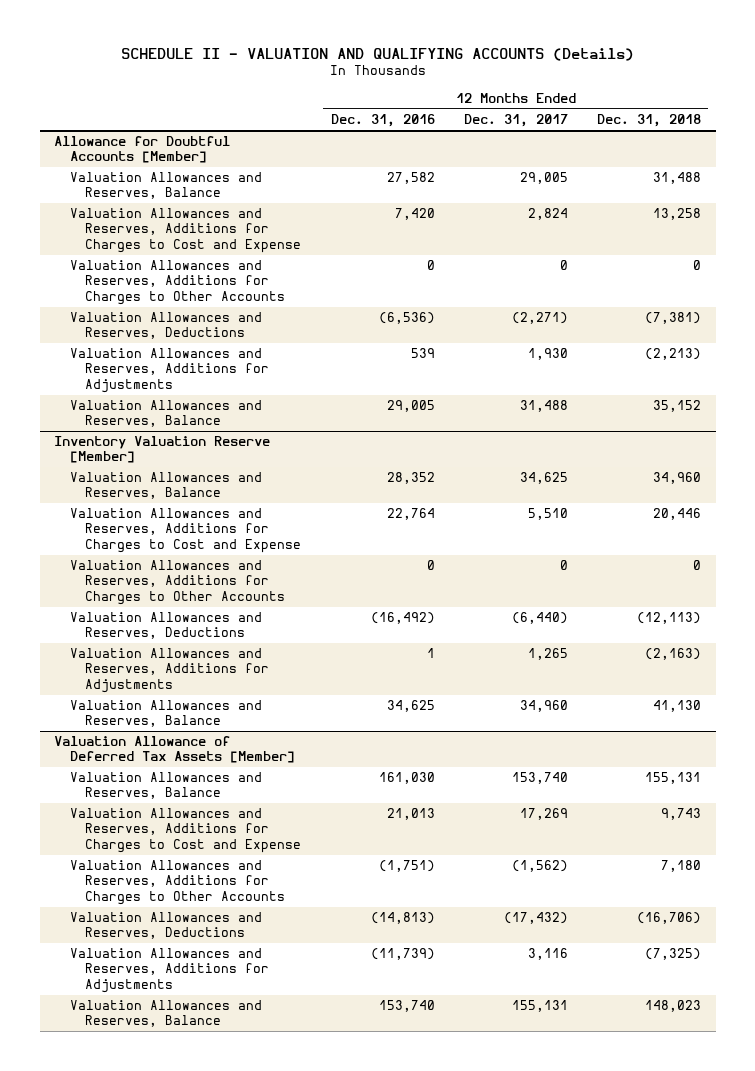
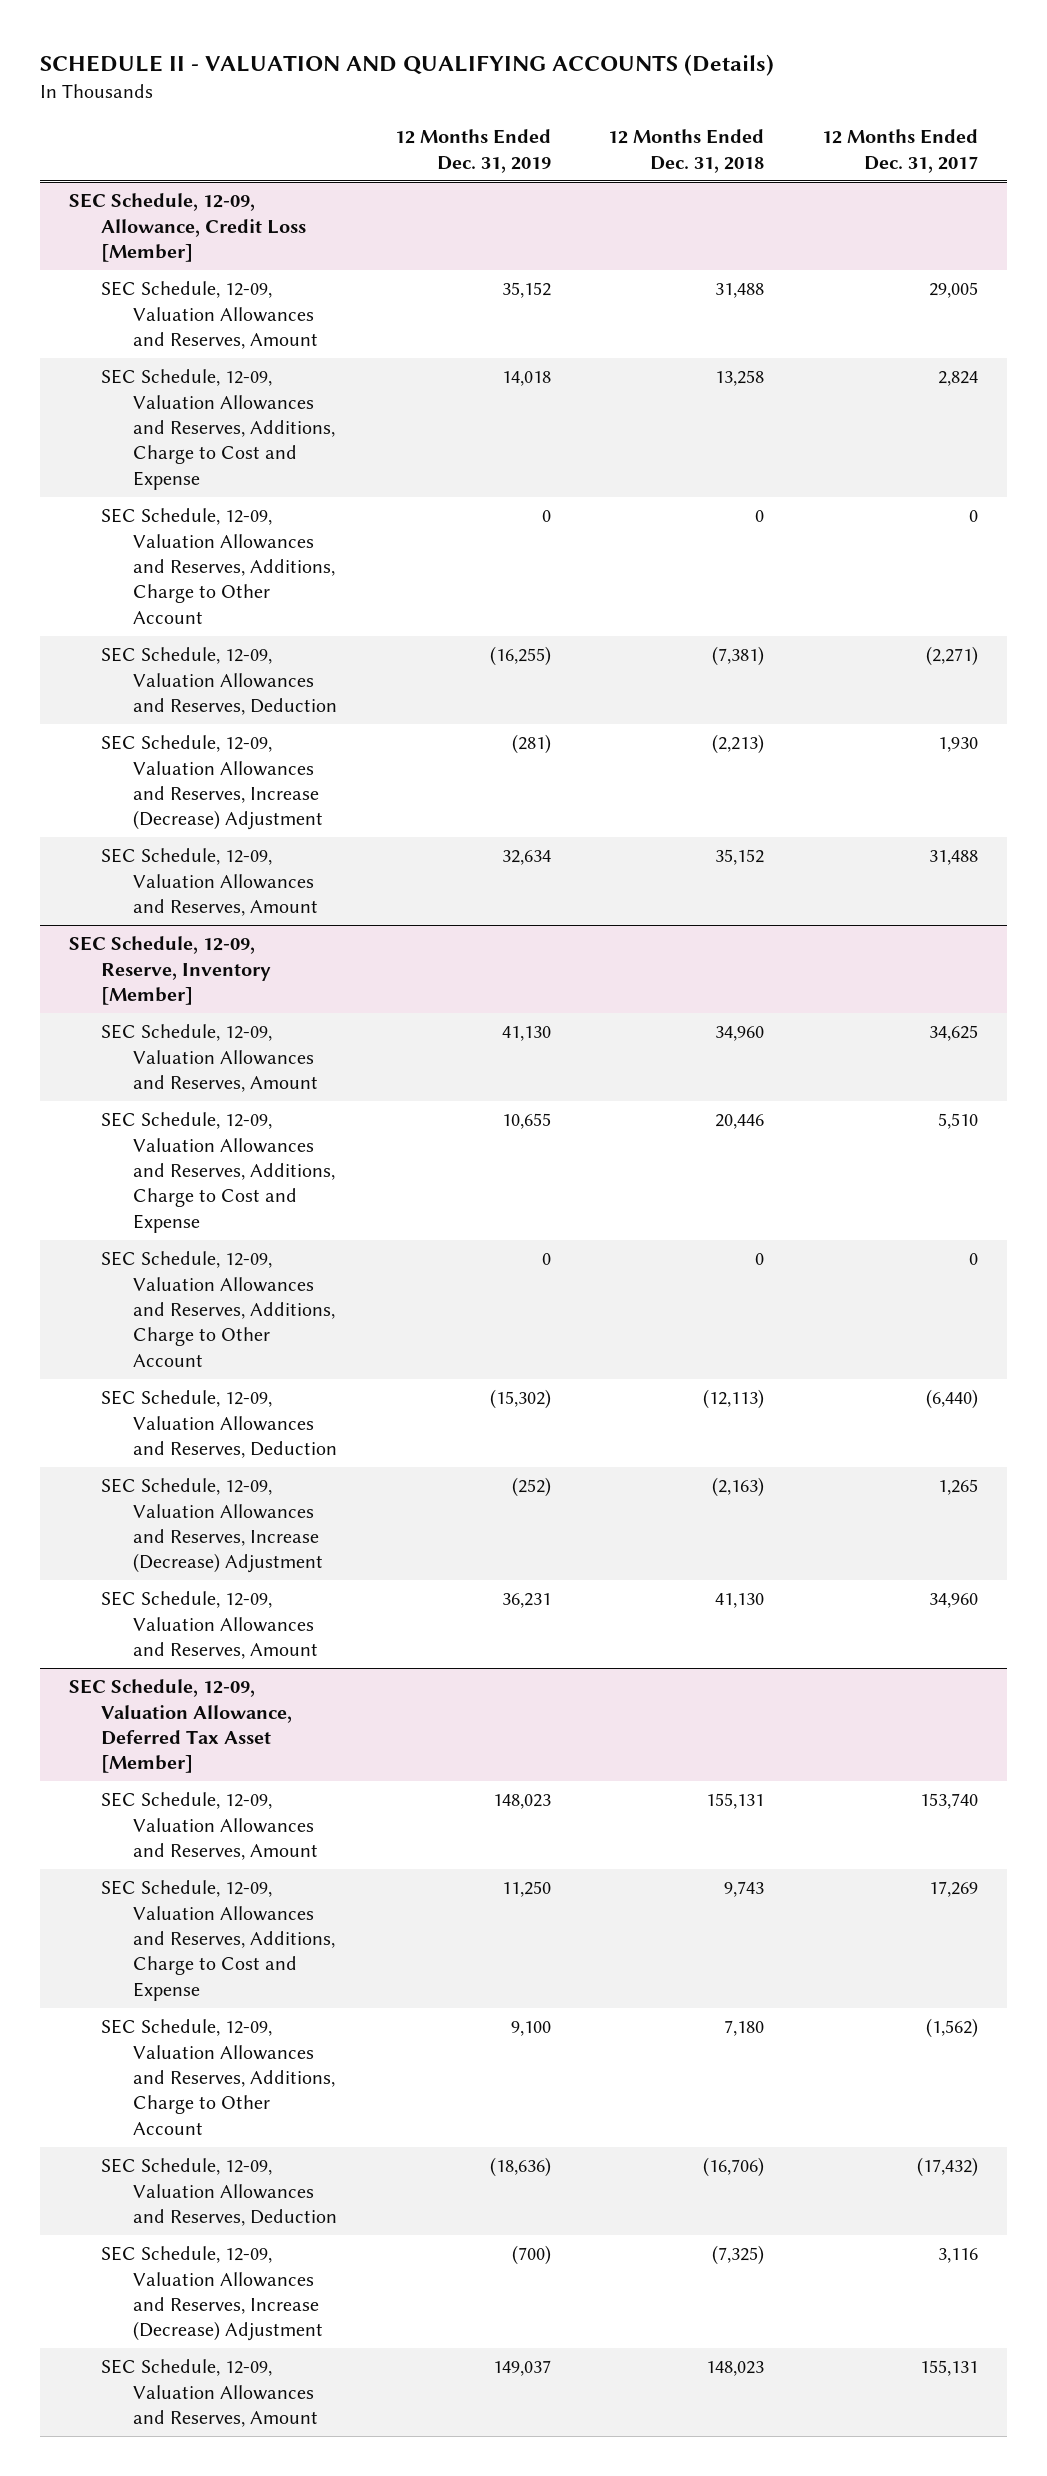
[330,114,435,128] Dec. 31, 2016 -> none
none -> [394,129,551,173] 12 Months Ended Dec. 31, 2019
[54,136,231,164] Allowance for Doubtful Accounts [Member] -> none
none -> [69,193,307,262] SEC Schedule, 12-09, Allowance, Credit Loss [Member]
[69,172,262,200] Valuation Allowances and Reserves, Balance -> [101,281,318,349] SEC Schedule, 12-09, Valuation Allowances and Reserves, Amount
[69,208,302,253] Valuation Allowances and Reserves, Additions for Charges to Cost and Expense -> [101,369,335,490] SEC Schedule, 12-09, Valuation Allowances and Reserves, Additions, Charge to Cost and Expense
[69,260,286,305] Valuation Allowances and Reserves, Additions for Charges to Other Accounts -> [101,508,335,624] SEC Schedule, 12-09, Valuation Allowances and Reserves, Additions, Charge to Other Account
[69,312,262,340] Valuation Allowances and Reserves, Deductions -> [101,647,337,715] SEC Schedule, 12-09, Valuation Allowances and Reserves, Deduction
[69,348,270,393] Valuation Allowances and Reserves, Additions for Adjustments -> [101,735,323,831] SEC Schedule, 12-09, Valuation Allowances and Reserves, Increase (Decrease) Adjustment
[69,400,262,428] Valuation Allowances and Reserves, Balance -> [101,848,318,916] SEC Schedule, 12-09, Valuation Allowances and Reserves, Amount
[54,436,271,464] Inventory Valuation Reserve [Member] -> [69,936,272,1005] SEC Schedule, 12-09, Reserve, Inventory [Member]
[69,472,262,500] Valuation Allowances and Reserves, Balance -> [101,1024,318,1092] SEC Schedule, 12-09, Valuation Allowances and Reserves, Amount
[69,508,302,553] Valuation Allowances and Reserves, Additions for Charges to Cost and Expense -> [101,1112,335,1233] SEC Schedule, 12-09, Valuation Allowances and Reserves, Additions, Charge to Cost and Expense
[69,560,286,605] Valuation Allowances and Reserves, Additions for Charges to Other Accounts -> [101,1251,335,1367] SEC Schedule, 12-09, Valuation Allowances and Reserves, Additions, Charge to Other Account
[69,612,262,640] Valuation Allowances and Reserves, Deductions -> [101,1390,337,1458] SEC Schedule, 12-09, Valuation Allowances and Reserves, Deduction
[69,648,270,693] Valuation Allowances and Reserves, Additions for Adjustments -> [101,1478,323,1574] SEC Schedule, 12-09, Valuation Allowances and Reserves, Increase (Decrease) Adjustment
[69,700,262,728] Valuation Allowances and Reserves, Balance -> [101,1591,318,1659] SEC Schedule, 12-09, Valuation Allowances and Reserves, Amount
[54,736,295,764] Valuation Allowance of Deferred Tax Assets [Member] -> [69,1679,293,1774] SEC Schedule, 12-09, Valuation Allowance, Deferred Tax Asset [Member]
[69,772,262,800] Valuation Allowances and Reserves, Balance -> [101,1792,318,1860] SEC Schedule, 12-09, Valuation Allowances and Reserves, Amount
[69,808,302,853] Valuation Allowances and Reserves, Additions for Charges to Cost and Expense -> [101,1880,335,2001] SEC Schedule, 12-09, Valuation Allowances and Reserves, Additions, Charge to Cost and Expense
[69,860,286,905] Valuation Allowances and Reserves, Additions for Charges to Other Accounts -> [101,2019,335,2135] SEC Schedule, 12-09, Valuation Allowances and Reserves, Additions, Charge to Other Account
[69,912,262,940] Valuation Allowances and Reserves, Deductions -> [101,2158,337,2226] SEC Schedule, 12-09, Valuation Allowances and Reserves, Deduction
[69,948,270,993] Valuation Allowances and Reserves, Additions for Adjustments -> [101,2246,323,2342] SEC Schedule, 12-09, Valuation Allowances and Reserves, Increase (Decrease) Adjustment
[69,1000,262,1028] Valuation Allowances and Reserves, Balance -> [101,2359,318,2427] SEC Schedule, 12-09, Valuation Allowances and Reserves, Amount

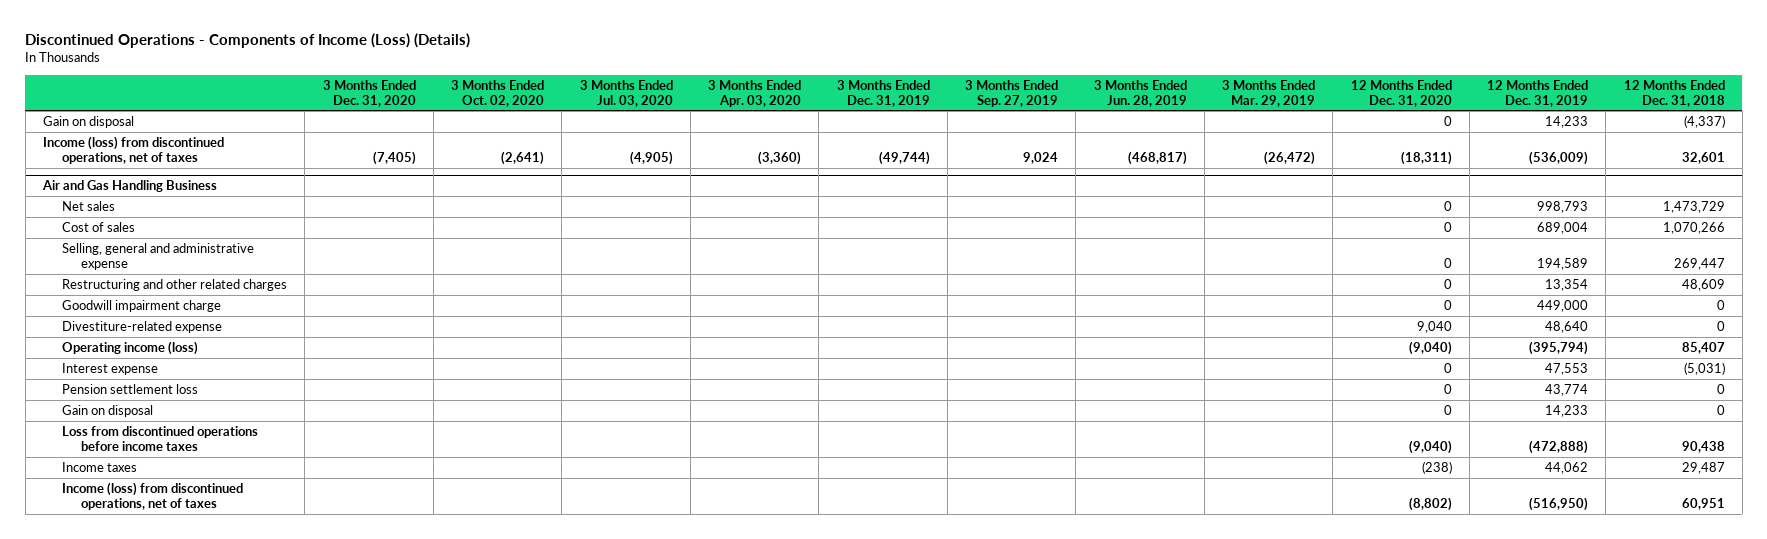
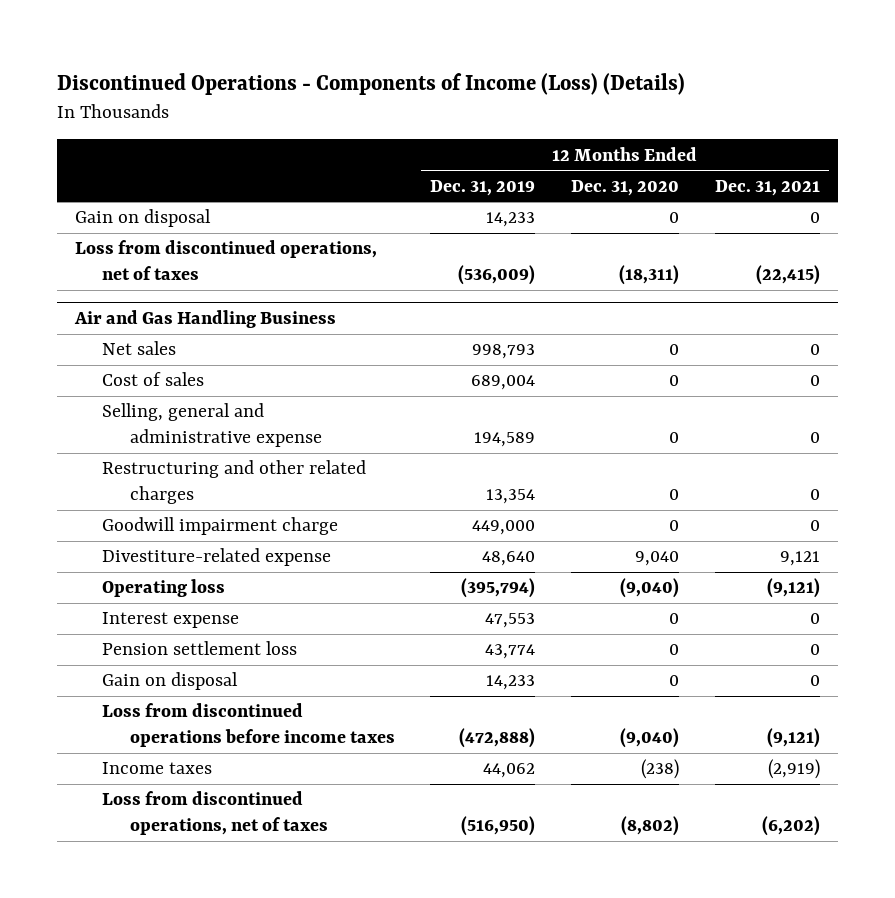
[322,79,416,107] 3 Months Ended Dec. 31, 2020 -> none
[451,79,545,107] 3 Months Ended Oct. 02, 2020 -> none
[579,79,673,107] 3 Months Ended Jul. 03, 2020 -> none
[708,79,802,107] 3 Months Ended Apr. 03, 2020 -> none
[836,79,930,107] 3 Months Ended Dec. 31, 2019 -> none
[965,79,1059,107] 3 Months Ended Sep. 27, 2019 -> none
[1093,79,1187,107] 3 Months Ended Jun. 28, 2019 -> none
[1222,79,1316,107] 3 Months Ended Mar. 29, 2019 -> none
[1623,79,1725,107] 12 Months Ended Dec. 31, 2018 -> none
none -> [714,179,820,196] Dec. 31, 2021
[42,135,224,164] Income (loss) from discontinued operations, net of taxes -> [75,240,378,281] Loss from discontinued operations, net of taxes
[62,340,199,355] Operating income (loss) -> [102,579,226,598] Operating loss
[62,481,244,510] Income (loss) from discontinued operations, net of taxes -> [102,791,328,836] Loss from discontinued operations, net of taxes

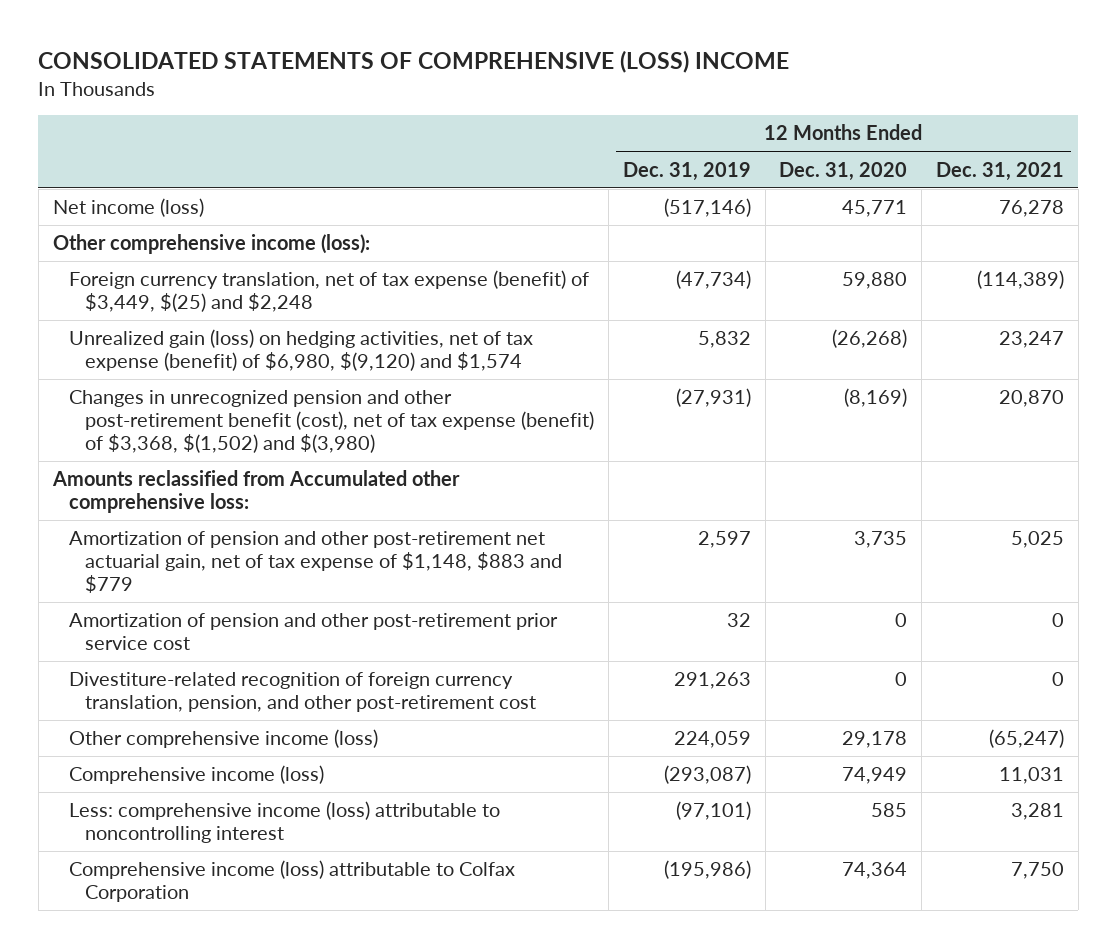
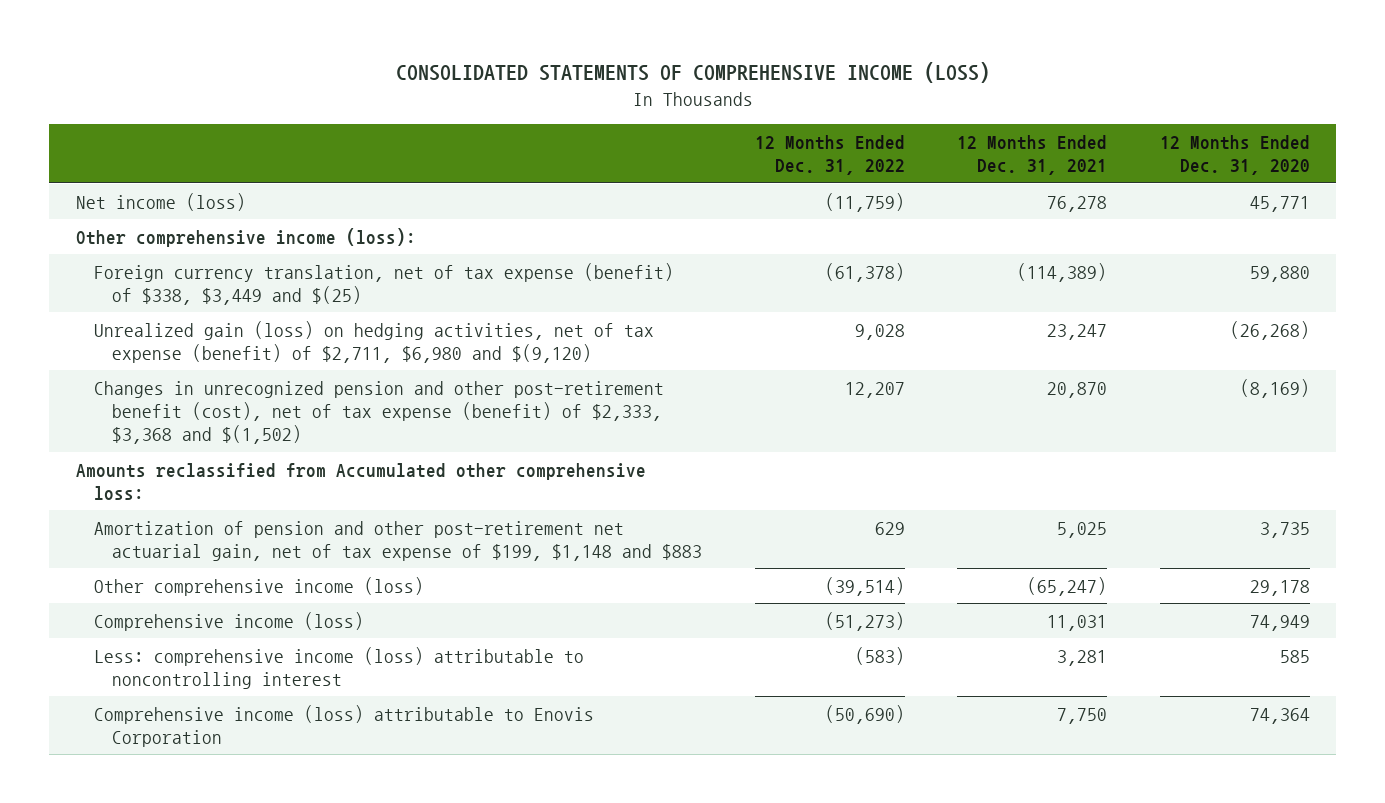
[38,49,790,73] CONSOLIDATED STATEMENTS OF COMPREHENSIVE (LOSS) INCOME -> [395,62,990,84] CONSOLIDATED STATEMENTS OF COMPREHENSIVE INCOME (LOSS)
[622,161,751,181] Dec. 31, 2019 -> none
none -> [754,134,905,176] 12 Months Ended Dec. 31, 2022
[68,270,589,313] Foreign currency translation, net of tax expense (benefit) of $3,449, $(25) and $2,248 -> [93,262,674,305] Foreign currency translation, net of tax expense (benefit) of $338, $3,449 and $(25)
[68,329,533,372] Unrealized gain (loss) on hedging activities, net of tax expense (benefit) of $6,980, $(9,120) and $1,574 -> [93,320,654,363] Unrealized gain (loss) on hedging activities, net of tax expense (benefit) of $2,711, $6,980 and $(9,120)
[68,390,595,454] Changes in unrecognized pension and other post-retirement benefit (cost), net of tax expense (benefit) of $3,368, $(1,502) and $(3,980) -> [93,380,664,445] Changes in unrecognized pension and other post-retirement benefit (cost), net of tax expense (benefit) of $2,333, $3,368 and $(1,502)
[68,613,558,651] Amortization of pension and other post-retirement prior service cost -> none
[68,672,537,713] Divestiture-related recognition of foreign currency translation, pension, and other post-retirement cost -> none
[68,531,563,594] Amortization of pension and other post-retirement net actuarial gain, net of tax expense of $1,148, $883 and $779 -> [93,520,703,561] Amortization of pension and other post-retirement net actuarial gain, net of tax expense of $199, $1,148 and $883
[68,860,515,903] Comprehensive income (loss) attributable to Colfax Corporation -> [93,704,594,747] Comprehensive income (loss) attributable to Enovis Corporation

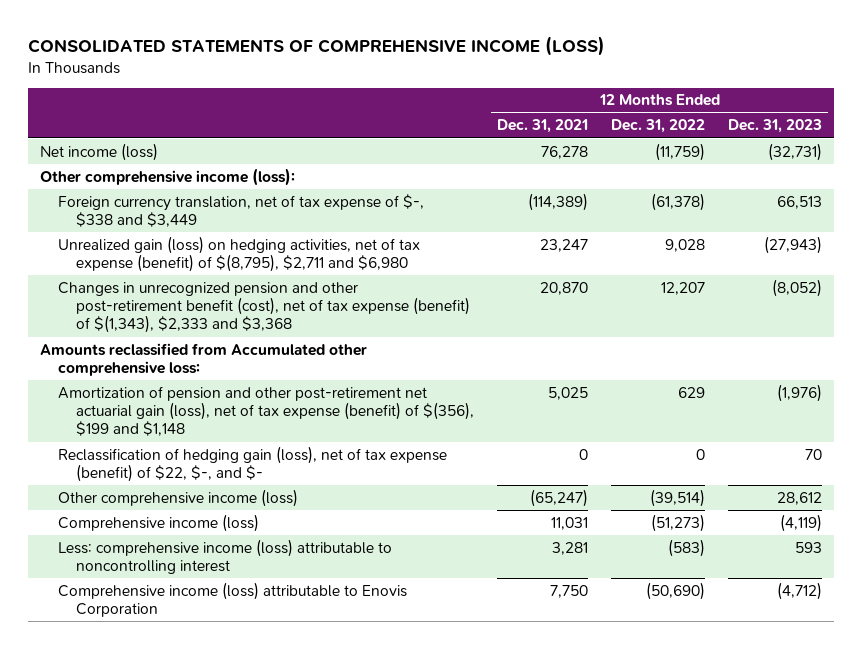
[1159,134,1310,176] 12 Months Ended Dec. 31, 2020 -> none
none -> [728,119,823,134] Dec. 31, 2023
[93,262,674,305] Foreign currency translation, net of tax expense (benefit) of $338, $3,449 and $(25) -> [57,193,424,228] Foreign currency translation, net of tax expense of $-, $338 and $3,449
[93,320,654,363] Unrealized gain (loss) on hedging activities, net of tax expense (benefit) of $2,711, $6,980 and $(9,120) -> [57,235,420,273] Unrealized gain (loss) on hedging activities, net of tax expense (benefit) of $(8,795), $2,711 and $6,980
[93,380,664,445] Changes in unrecognized pension and other post-retirement benefit (cost), net of tax expense (benefit) of $2,333, $3,368 and $(1,502) -> [57,281,471,334] Changes in unrecognized pension and other post-retirement benefit (cost), net of tax expense (benefit) of $(1,343), $2,333 and $3,368
[93,520,703,561] Amortization of pension and other post-retirement net actuarial gain, net of tax expense of $199, $1,148 and $883 -> [57,385,475,437] Amortization of pension and other post-retirement net actuarial gain (loss), net of tax expense (benefit) of $(356), $199 and $1,148
none -> [57,445,447,483] Reclassification of hedging gain (loss), net of tax expense (benefit) of $22, $-, and $-

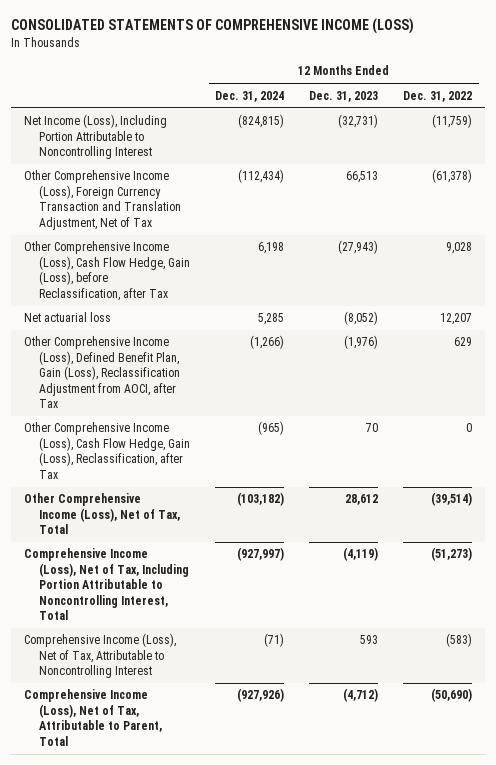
[497,119,589,134] Dec. 31, 2021 -> none
none -> [214,90,284,102] Dec. 31, 2024
[39,167,295,186] Other comprehensive income (loss): -> none
[39,342,367,377] Amounts reclassified from Accumulated other comprehensive loss: -> none
[39,142,158,161] Net income (loss) -> [23,114,167,160] Net Income (Loss), Including Portion Attributable to Noncontrolling Interest
[57,193,424,228] Foreign currency translation, net of tax expense of $-, $338 and $3,449 -> [23,170,181,230] Other Comprehensive Income (Loss), Foreign Currency Transaction and Translation Adjustment, Net of Tax
[57,235,420,273] Unrealized gain (loss) on hedging activities, net of tax expense (benefit) of $(8,795), $2,711 and $6,980 -> [23,241,190,301] Other Comprehensive Income (Loss), Cash Flow Hedge, Gain (Loss), before Reclassification, after Tax
[57,281,471,334] Changes in unrecognized pension and other post-retirement benefit (cost), net of tax expense (benefit) of $(1,343), $2,333 and $3,368 -> [23,312,111,323] Net actuarial loss
[57,385,475,437] Amortization of pension and other post-retirement net actuarial gain (loss), net of tax expense (benefit) of $(356), $199 and $1,148 -> [23,336,180,409] Other Comprehensive Income (Loss), Defined Benefit Plan, Gain (Loss), Reclassification Adjustment from AOCI, after Tax
[57,445,447,483] Reclassification of hedging gain (loss), net of tax expense (benefit) of $22, $-, and $- -> [23,422,190,479] Other Comprehensive Income (Loss), Cash Flow Hedge, Gain (Loss), Reclassification, after Tax
[57,488,298,507] Other comprehensive income (loss) -> [23,493,180,535] Other Comprehensive Income (Loss), Net of Tax, Total
[57,513,259,532] Comprehensive income (loss) -> [23,548,189,621] Comprehensive Income (Loss), Net of Tax, Including Portion Attributable to Noncontrolling Interest, Total
[57,538,392,575] Less: comprehensive income (loss) attributable to noncontrolling interest -> [23,633,176,679] Comprehensive Income (Loss), Net of Tax, Attributable to Noncontrolling Interest
[57,581,407,618] Comprehensive income (loss) attributable to Enovis Corporation -> [23,689,162,746] Comprehensive Income (Loss), Net of Tax, Attributable to Parent, Total

